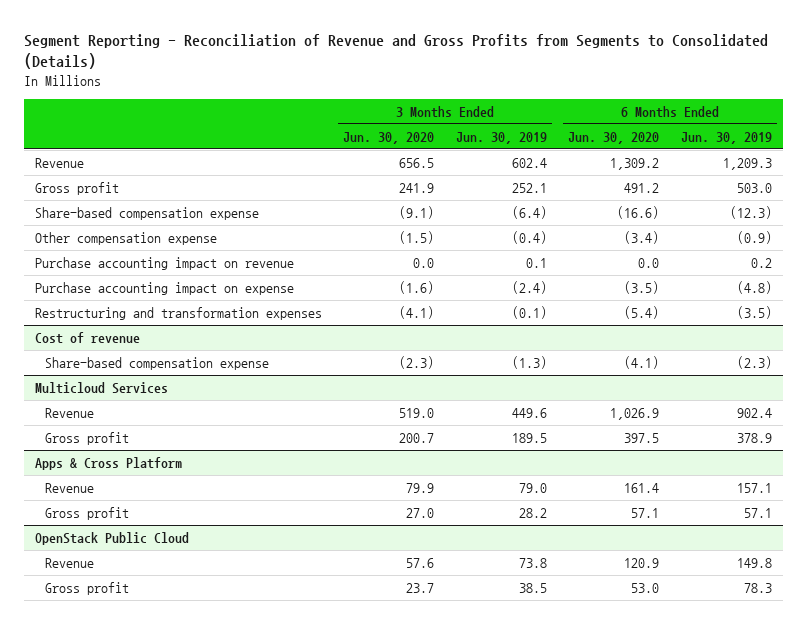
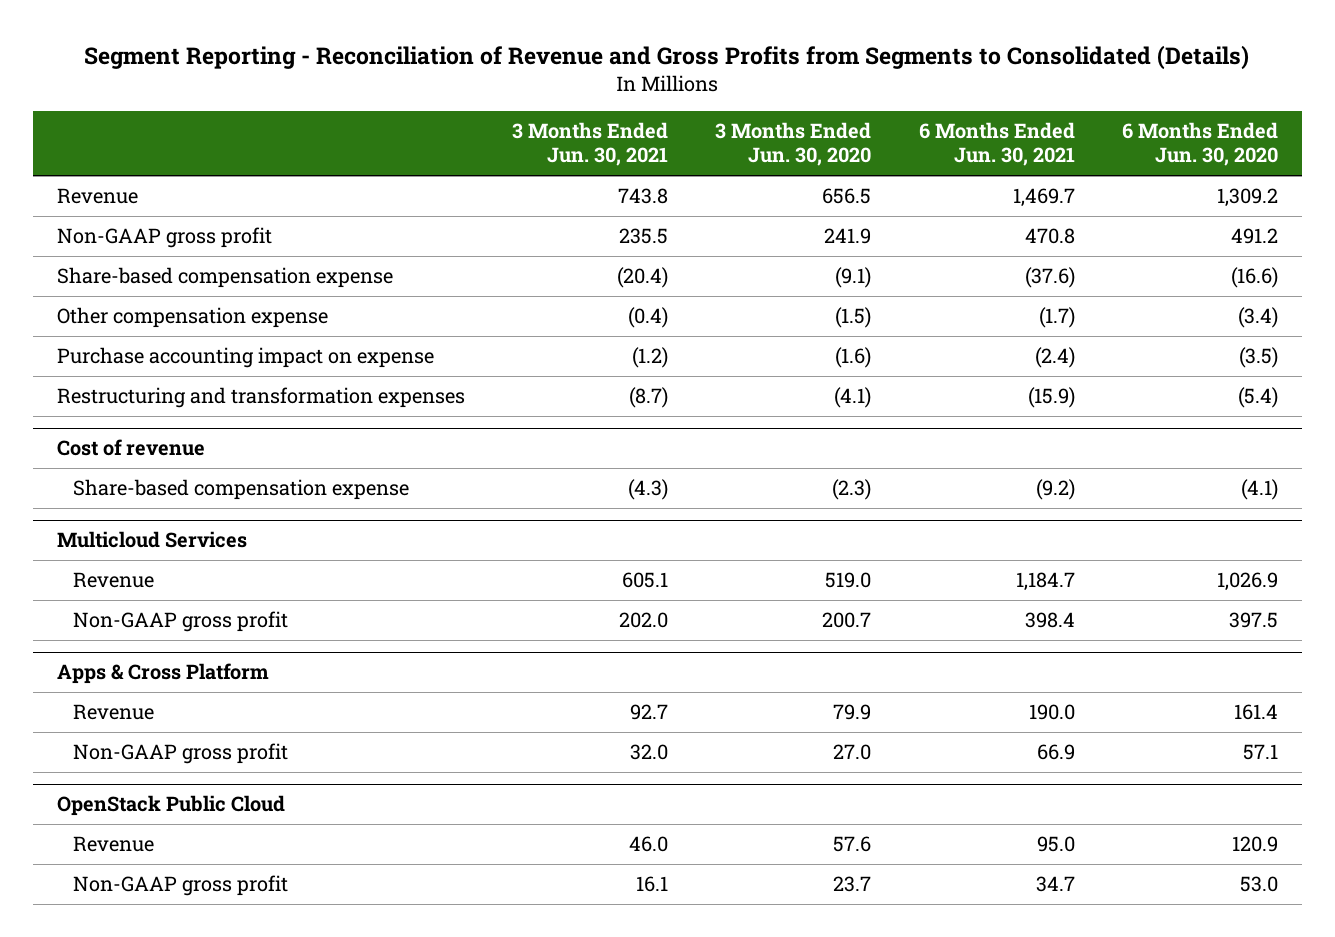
[455,131,547,144] Jun. 30, 2019 -> none
[680,131,772,144] Jun. 30, 2019 -> none
none -> [512,121,669,167] 3 Months Ended Jun. 30, 2021
none -> [918,121,1075,167] 6 Months Ended Jun. 30, 2021
[34,181,119,195] Gross profit -> [56,227,272,249] Non-GAAP gross profit
[34,256,294,270] Purchase accounting impact on revenue -> none
[44,431,129,445] Gross profit -> [73,611,289,633] Non-GAAP gross profit
[44,506,129,520] Gross profit -> [73,743,289,765] Non-GAAP gross profit
[44,581,129,595] Gross profit -> [73,875,289,897] Non-GAAP gross profit

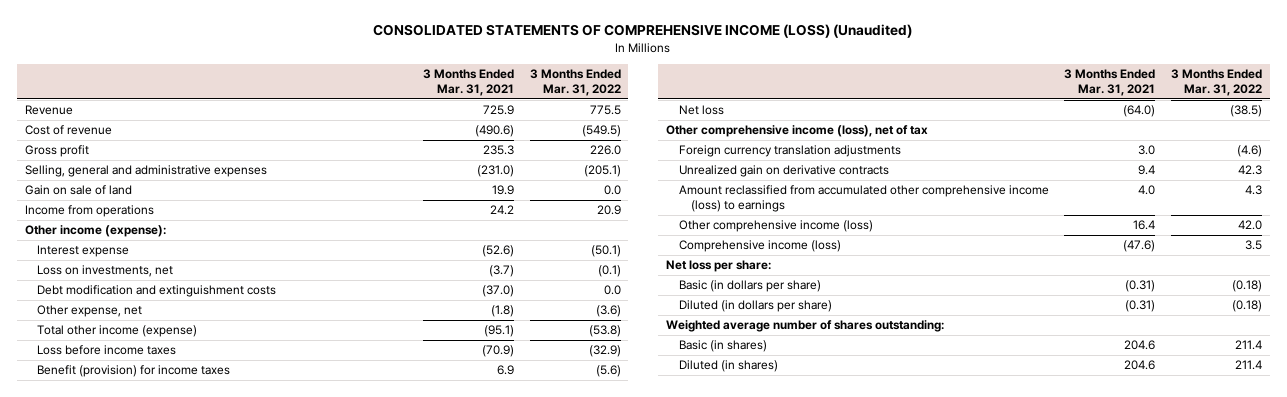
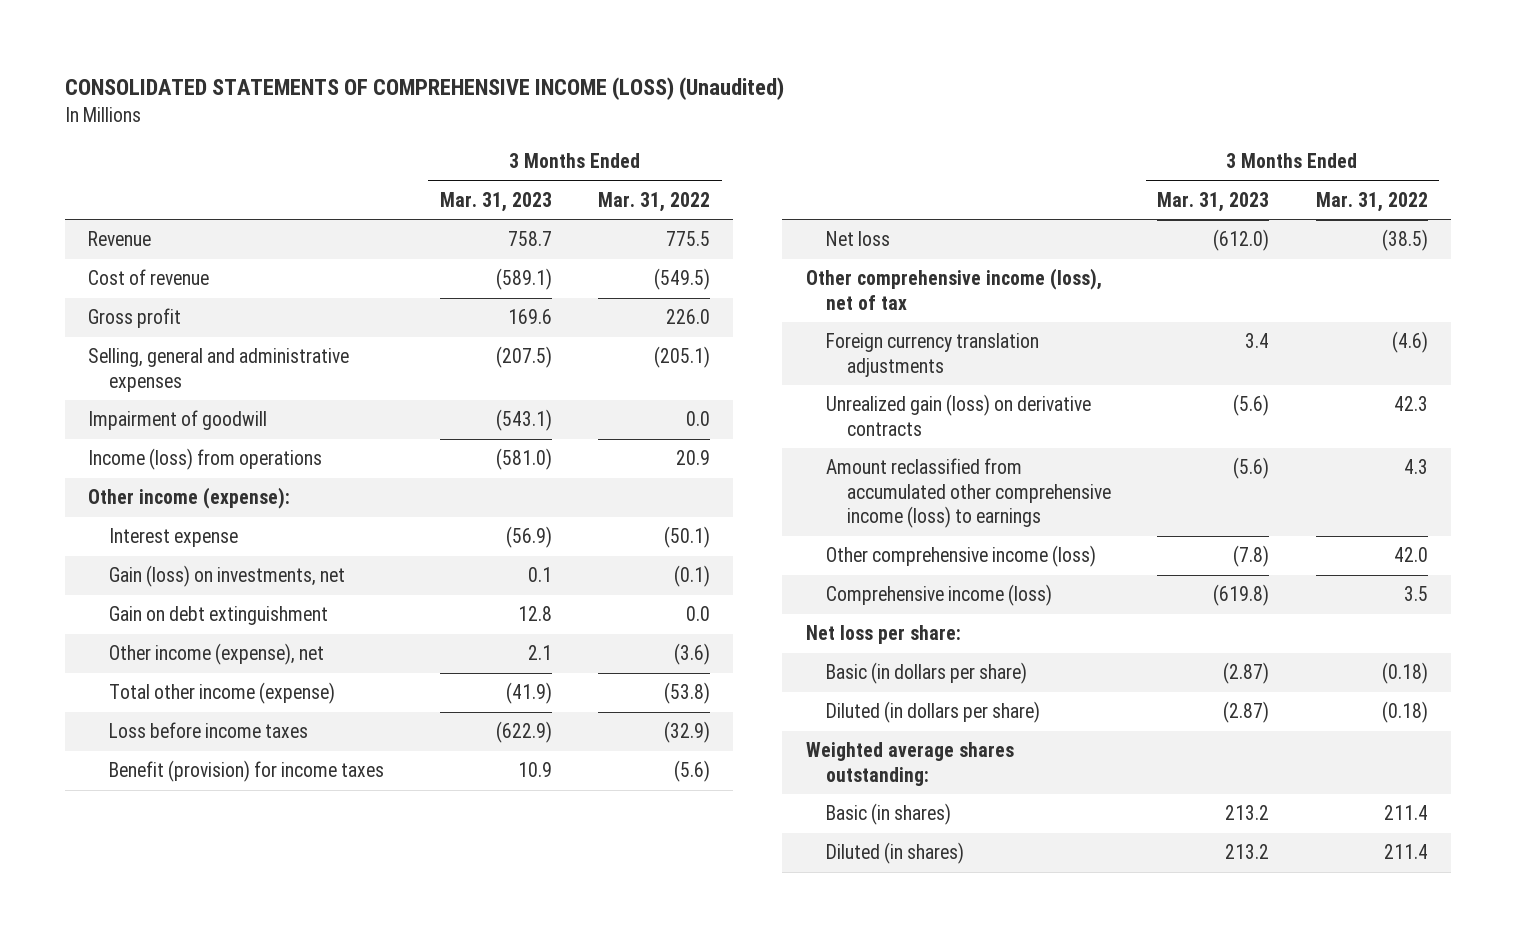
[422,68,514,97] 3 Months Ended Mar. 31, 2021 -> none
none -> [439,191,552,212] Mar. 31, 2023
[24,185,132,196] Gain on sale of land -> none
none -> [88,410,268,431] Impairment of goodwill
[24,205,154,218] Income from operations -> [88,448,323,471] Income (loss) from operations
[37,265,174,278] Loss on investments, net -> [108,565,345,588] Gain (loss) on investments, net
[37,285,277,298] Debt modification and extinguishment costs -> [108,606,328,626] Gain on debt extinguishment
[37,305,143,318] Other expense, net -> [108,643,324,666] Other income (expense), net
[678,165,889,178] Unrealized gain on derivative contracts -> [826,394,1092,436] Unrealized gain (loss) on derivative contracts
[666,320,945,333] Weighted average number of shares outstanding: -> [805,742,1014,786] Weighted average shares outstanding:

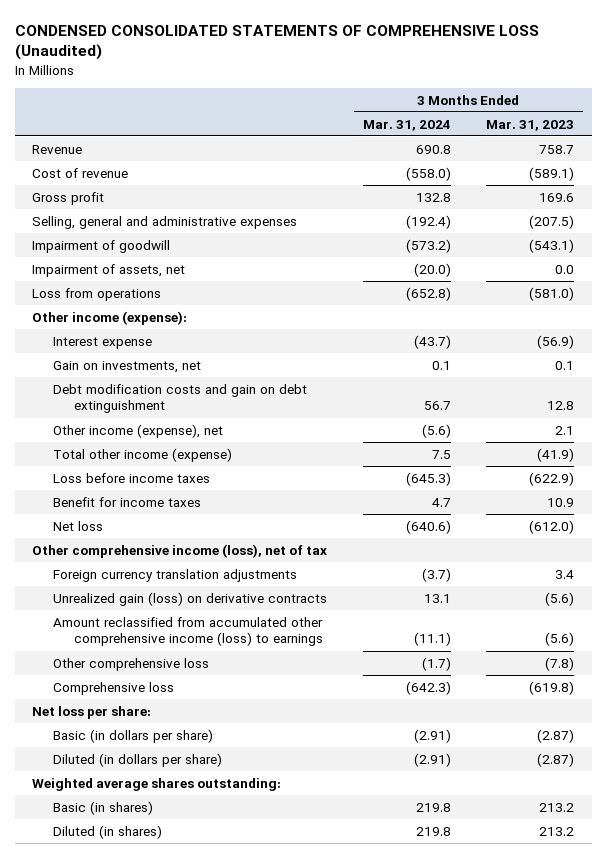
[64,77,784,101] CONSOLIDATED STATEMENTS OF COMPREHENSIVE INCOME (LOSS) (Unaudited) -> [14,24,539,61] CONDENSED CONSOLIDATED STATEMENTS OF COMPREHENSIVE LOSS (Unaudited)
[598,191,711,212] Mar. 31, 2022 -> none
none -> [362,119,451,131] Mar. 31, 2024
none -> [32,263,186,277] Impairment of assets, net
[88,448,323,471] Income (loss) from operations -> [32,287,162,301] Loss from operations
[108,565,345,588] Gain (loss) on investments, net -> [53,360,202,373] Gain on investments, net
[108,606,328,626] Gain on debt extinguishment -> [53,383,308,414] Debt modification costs and gain on debt extinguishment
[108,760,384,783] Benefit (provision) for income taxes -> [53,496,202,507] Benefit for income taxes
[826,545,1097,568] Other comprehensive income (loss) -> [53,657,210,671] Other comprehensive loss
[826,584,1053,607] Comprehensive income (loss) -> [53,681,175,695] Comprehensive loss

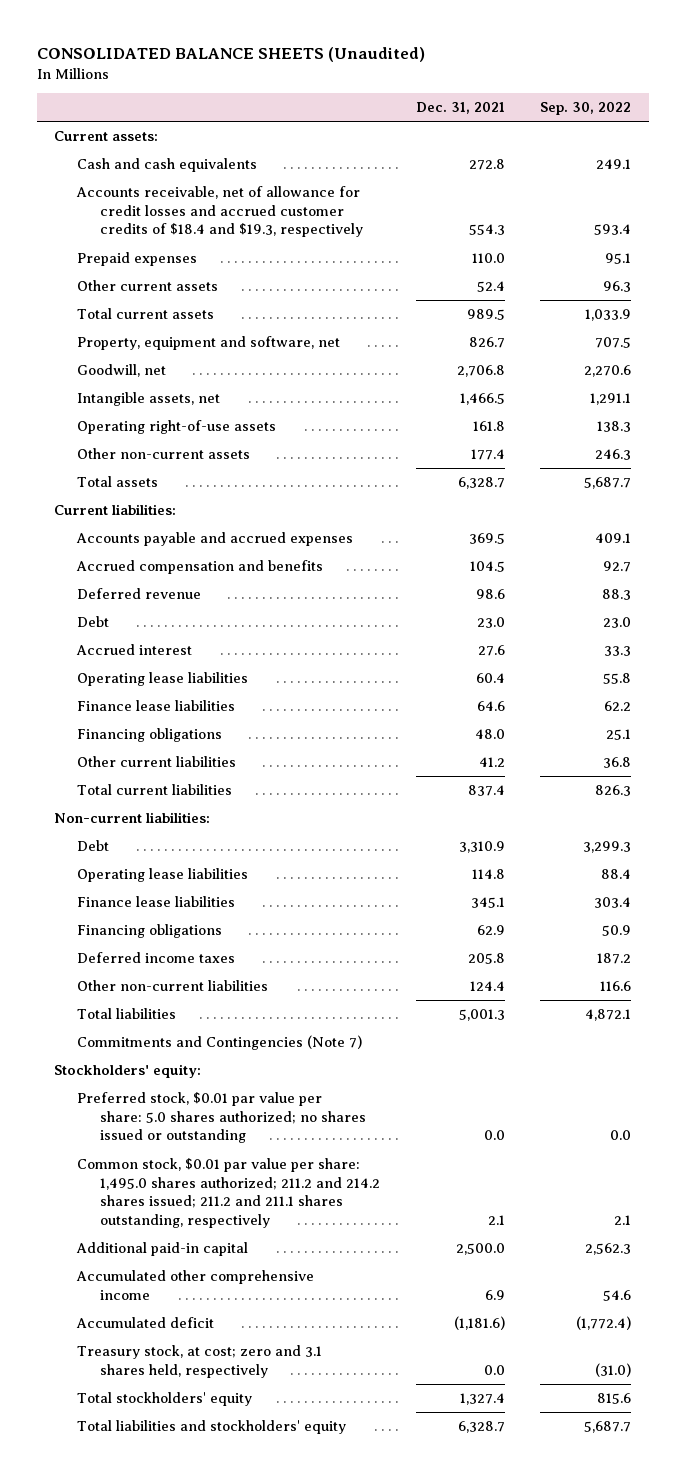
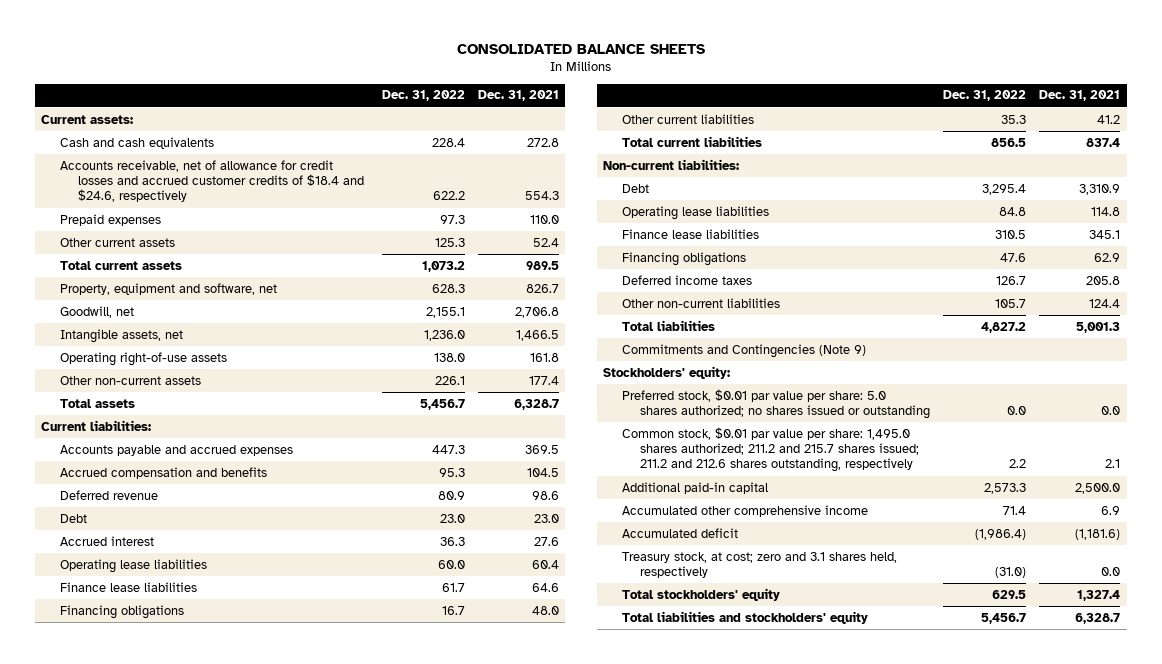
[36,47,425,63] CONSOLIDATED BALANCE SHEETS (Unaudited) -> [456,44,705,55] CONSOLIDATED BALANCE SHEETS
[540,102,632,116] Sep. 30, 2022 -> none
none -> [381,90,465,102] Dec. 31, 2022
[76,186,364,238] Accounts receivable, net of allowance for credit losses and accrued customer credits of $18.4 and $19.3, respectively -> [59,159,365,203] Accounts receivable, net of allowance for credit losses and accrued customer credits of $18.4 and $24.6, respectively
[77,1035,363,1051] Commitments and Contingencies (Note 7) -> [621,343,866,358] Commitments and Contingencies (Note 9)
[77,1158,381,1229] Common stock, $0.01 par value per share: 1,495.0 shares authorized; 211.2 and 214.2 shares issued; 211.2 and 211.1 shares outstanding, respectively -> [621,426,920,473] Common stock, $0.01 par value per share: 1,495.0 shares authorized; 211.2 and 215.7 shares issued; 211.2 and 212.6 shares outstanding, respectively

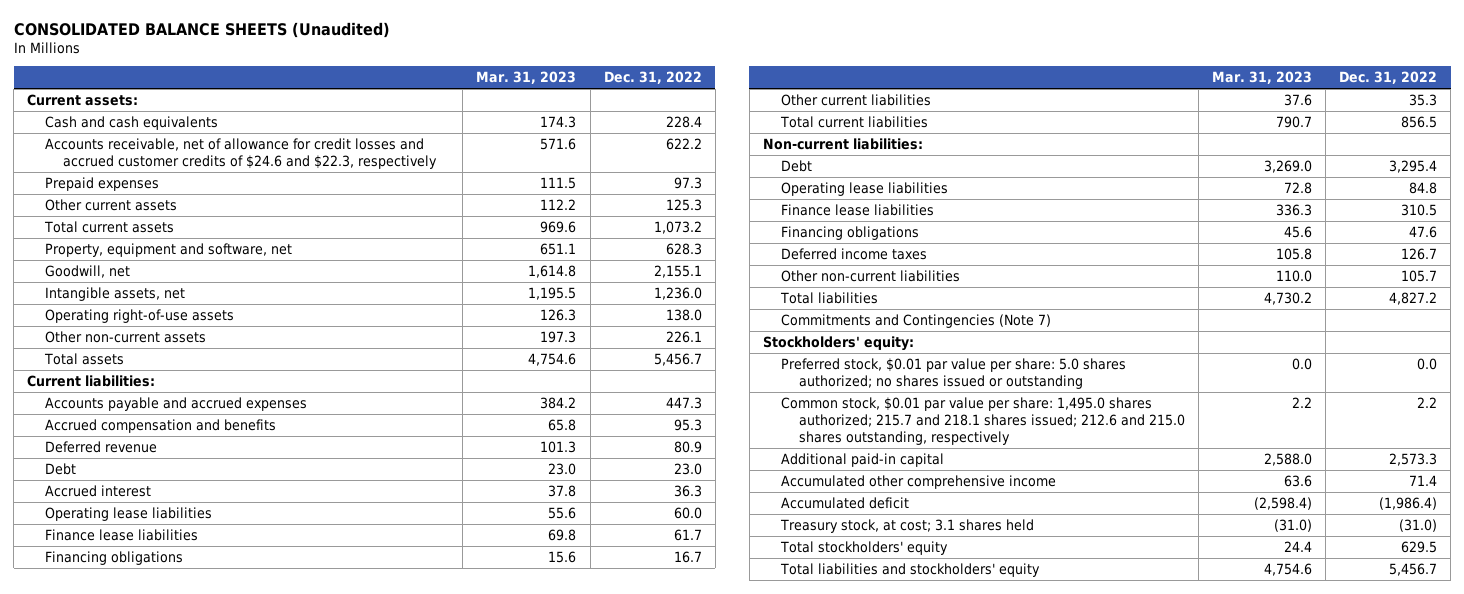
[456,44,705,55] CONSOLIDATED BALANCE SHEETS -> [13,21,390,38] CONSOLIDATED BALANCE SHEETS (Unaudited)
[477,90,559,102] Dec. 31, 2021 -> none
none -> [476,71,577,85] Mar. 31, 2023
[59,159,365,203] Accounts receivable, net of allowance for credit losses and accrued customer credits of $18.4 and $24.6, respectively -> [45,137,438,169] Accounts receivable, net of allowance for credit losses and accrued customer credits of $24.6 and $22.3, respectively
[621,343,866,358] Commitments and Contingencies (Note 9) -> [780,313,1051,328] Commitments and Contingencies (Note 7)
[621,426,920,473] Common stock, $0.01 par value per share: 1,495.0 shares authorized; 211.2 and 215.7 shares issued; 211.2 and 212.6 shares outstanding, respectively -> [780,396,1185,445] Common stock, $0.01 par value per share: 1,495.0 shares authorized; 215.7 and 218.1 shares issued; 212.6 and 215.0 shares outstanding, respectively
[621,551,897,579] Treasury stock, at cost; zero and 3.1 shares held, respectively -> [779,518,1034,533] Treasury stock, at cost; 3.1 shares held

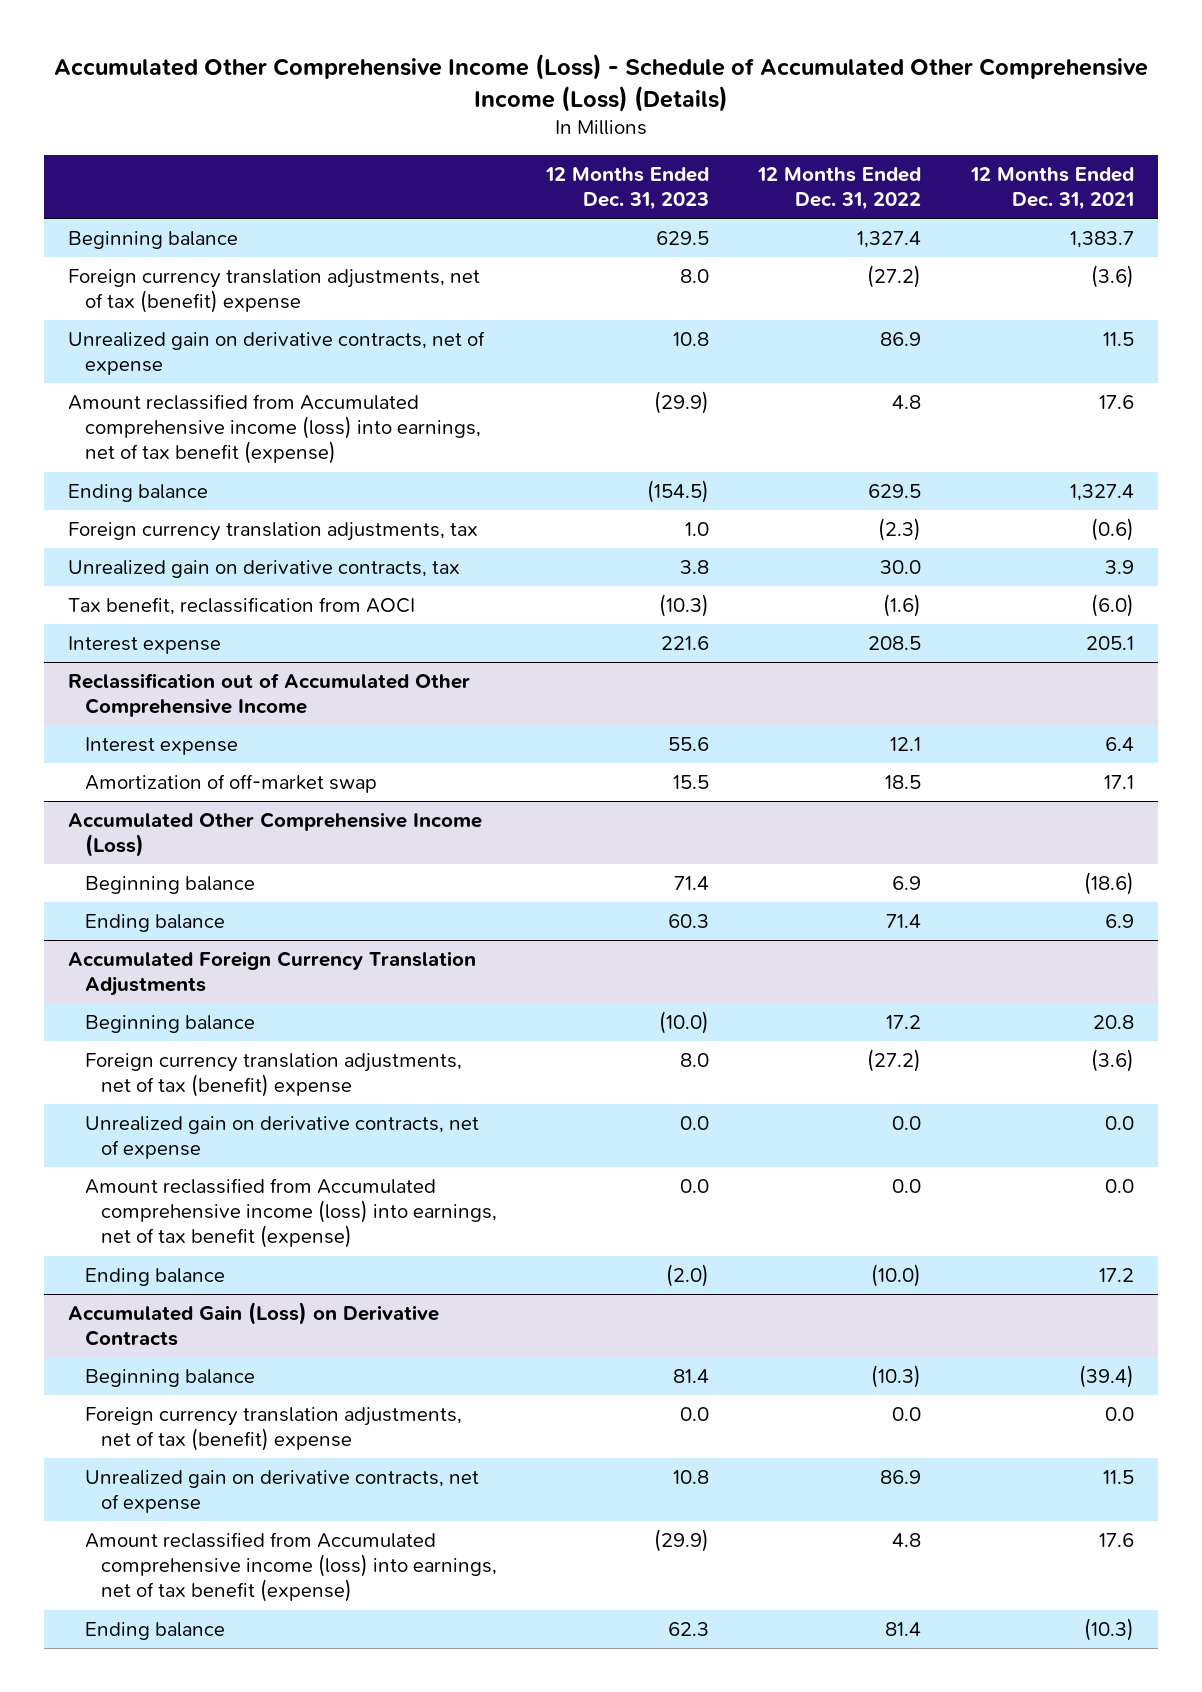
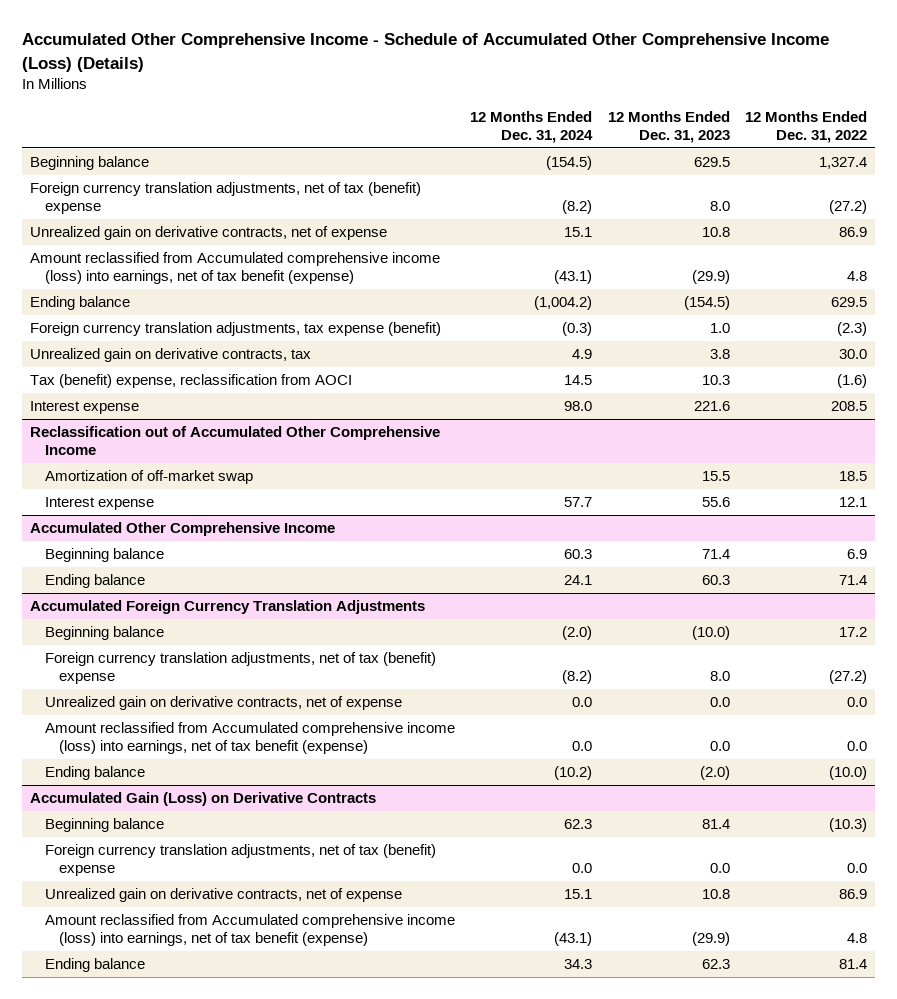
[53,54,1148,112] Accumulated Other Comprehensive Income (Loss) - Schedule of Accumulated Other Comprehensive Income (Loss) (Details) -> [22,33,830,72] Accumulated Other Comprehensive Income - Schedule of Accumulated Other Comprehensive Income (Loss) (Details)
[969,166,1134,210] 12 Months Ended Dec. 31, 2021 -> none
none -> [470,111,594,143] 12 Months Ended Dec. 31, 2024
[68,522,479,542] Foreign currency translation adjustments, tax -> [30,322,442,337] Foreign currency translation adjustments, tax expense (benefit)
[68,597,416,616] Tax benefit, reclassification from AOCI -> [30,374,353,389] Tax (benefit) expense, reclassification from AOCI
[659,594,710,618] (10.3) -> [701,375,730,386] 10.3
[84,737,238,756] Interest expense -> [44,497,154,511] Interest expense
[68,812,483,858] Accumulated Other Comprehensive Income (Loss) -> [30,522,336,537] Accumulated Other Comprehensive Income

